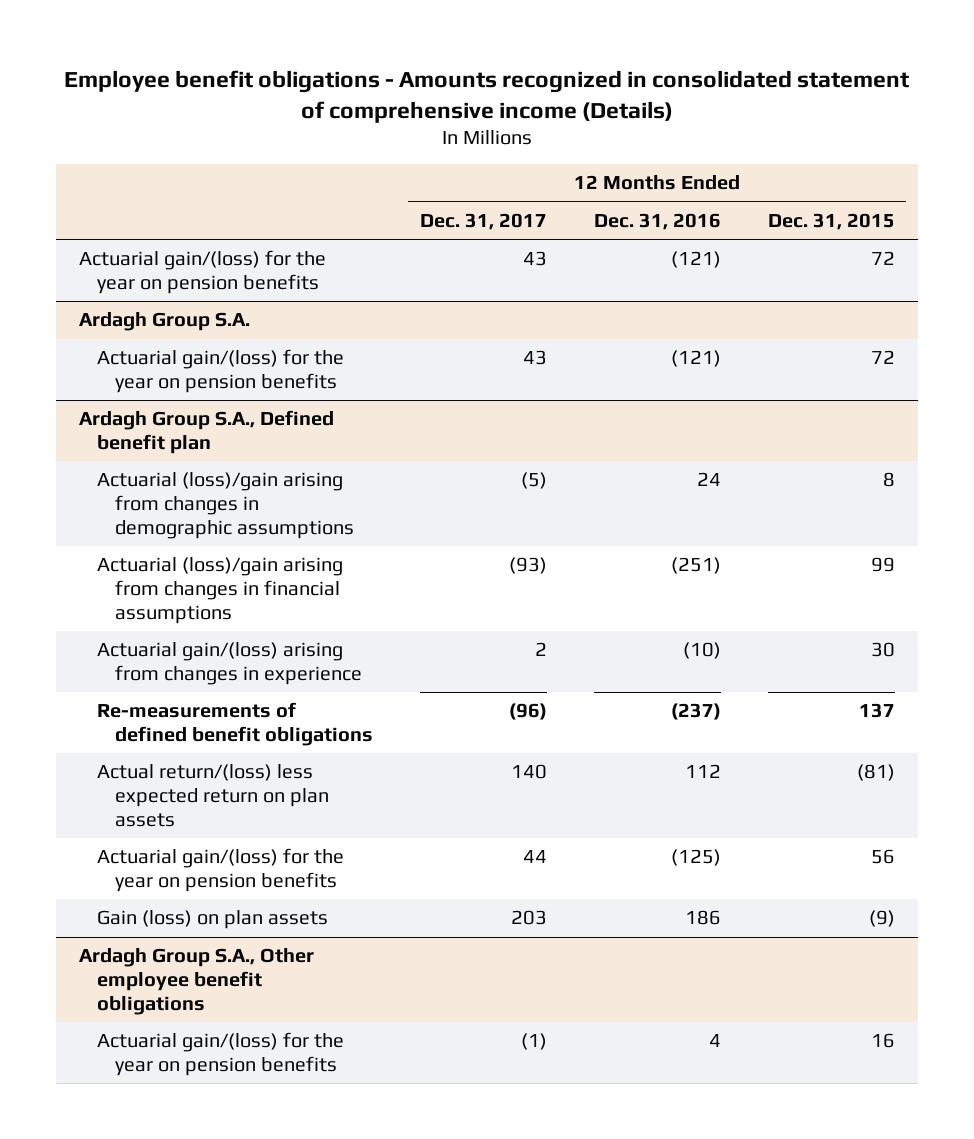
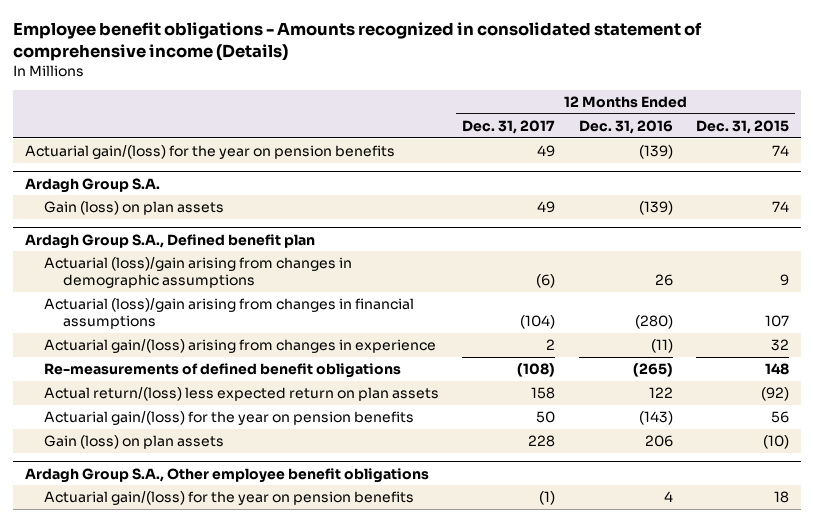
[522,251,547,267] 43 -> [537,145,556,158] 49
[670,251,721,269] (121) -> [638,145,673,160] (139)
[870,251,895,266] 72 -> [771,145,789,157] 74
[97,349,345,394] Actuarial gain/(loss) for the year on pension benefits -> none
none -> [43,201,224,216] Gain (loss) on plan assets
[520,472,547,490] (5) -> [536,273,556,288] (6)
[696,472,721,487] 24 -> [654,273,673,286] 26
[882,472,895,488] 8 -> [779,273,789,286] 9
[508,557,547,575] (93) -> [520,314,556,329] (104)
[670,557,721,575] (251) -> [634,314,673,329] (280)
[870,557,895,573] 99 -> [764,314,789,327] 107
[682,642,721,660] (10) -> [650,339,673,354] (11)
[870,642,895,658] 30 -> [770,339,789,352] 32
[508,703,547,721] (96) -> [517,363,556,378] (108)
[670,703,721,721] (237) -> [632,363,673,378] (265)
[858,703,895,719] 137 -> [764,363,789,376] 148
[510,764,547,780] 140 -> [531,387,556,400] 158
[684,764,721,779] 112 -> [648,387,673,399] 122
[856,764,895,782] (81) -> [760,387,789,402] (92)
[522,850,547,864] 44 -> [536,411,556,424] 50
[670,849,721,867] (125) -> [638,411,673,426] (143)
[510,910,547,926] 203 -> [528,435,556,448] 228
[684,910,721,926] 186 -> [644,435,673,448] 206
[868,910,895,928] (9) -> [762,435,789,450] (10)
[870,1033,895,1049] 16 -> [773,491,789,504] 18

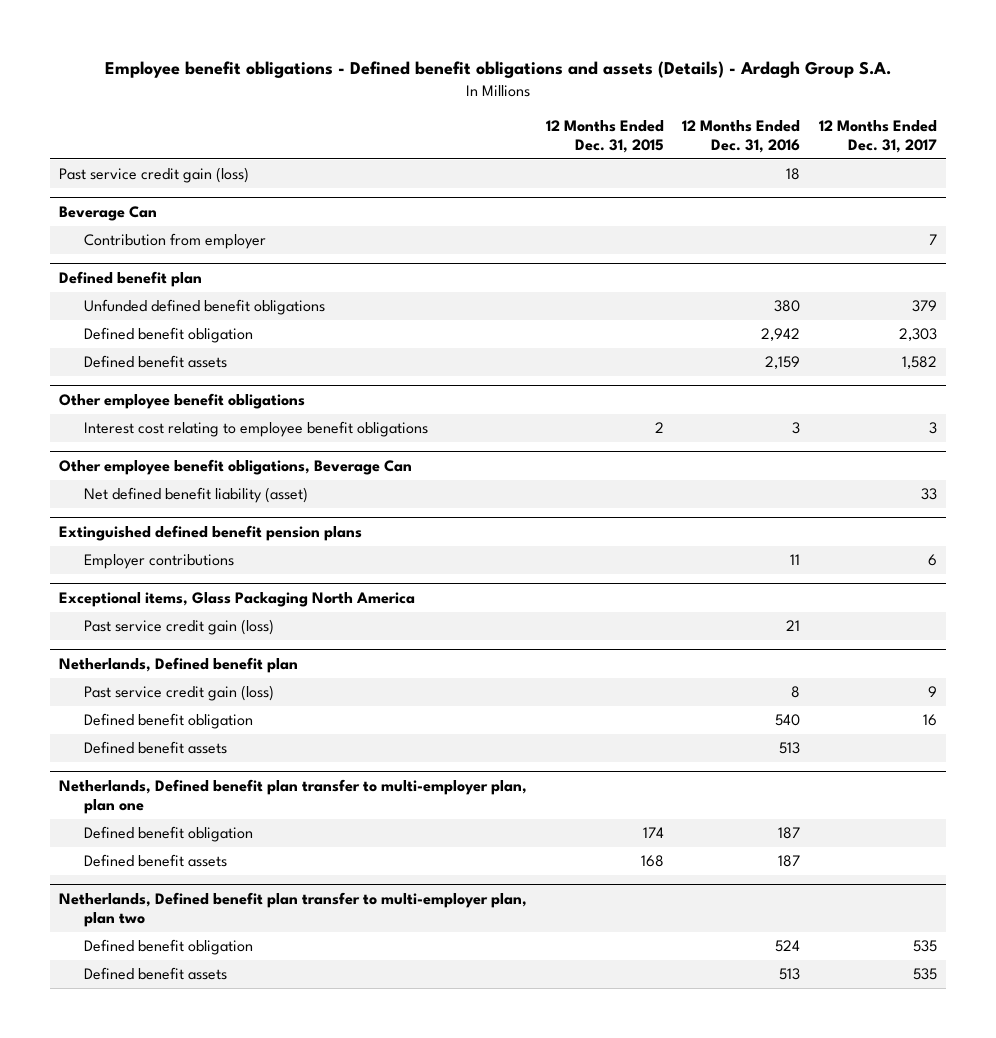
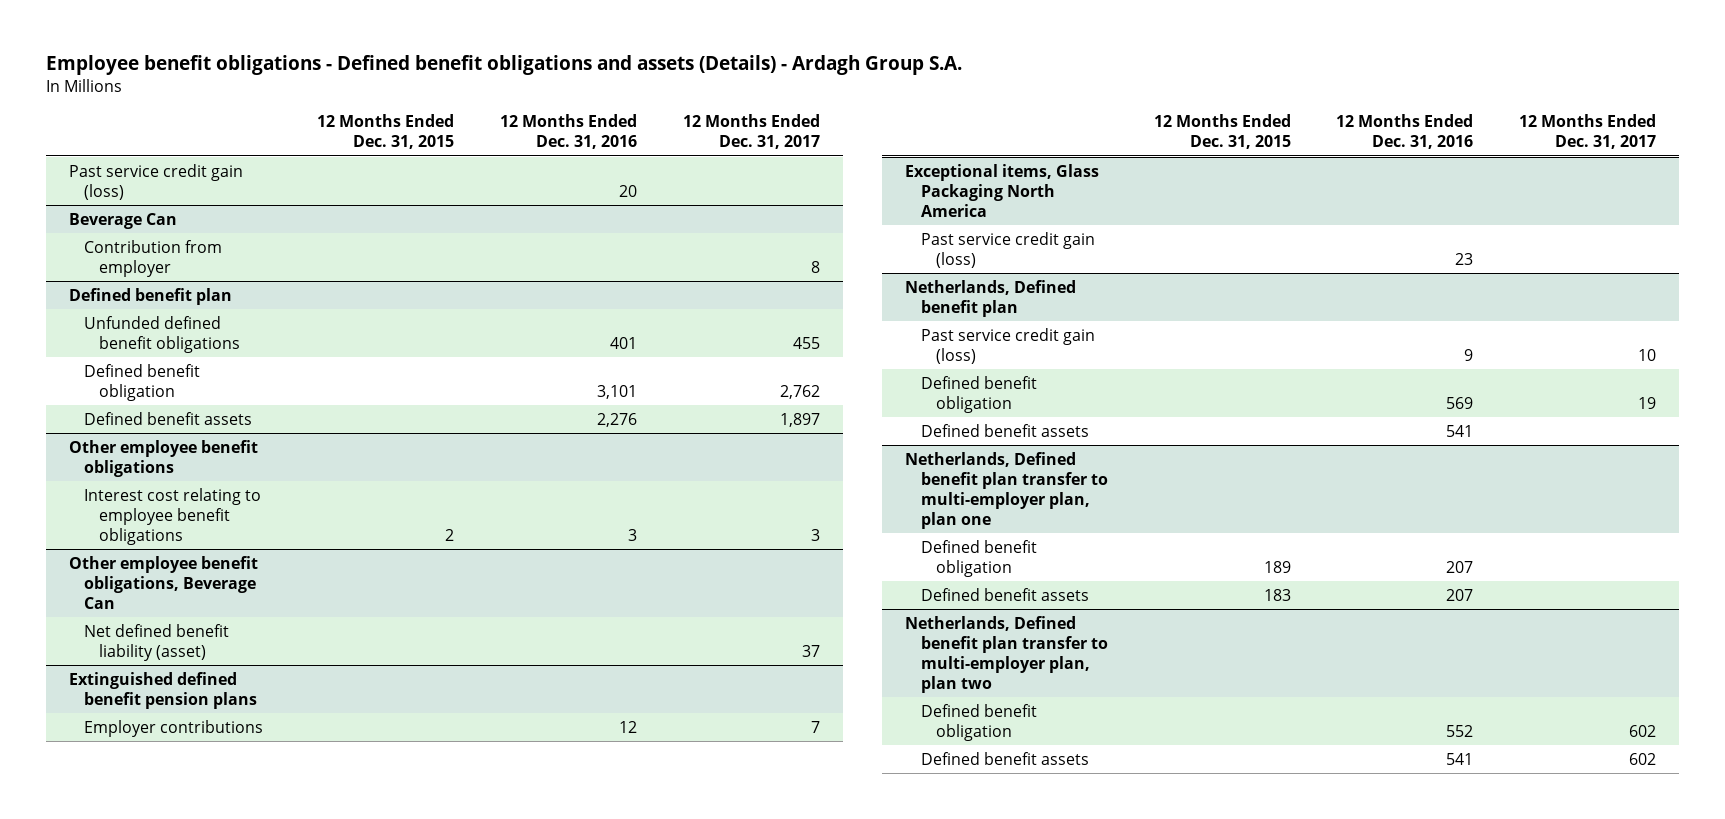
[786,168,801,181] 18 -> [618,184,637,197] 20
[928,234,937,246] 7 -> [810,260,820,273] 8
[774,300,801,313] 380 -> [609,336,637,349] 401
[911,300,937,313] 379 -> [792,336,820,349] 455
[761,328,801,342] 2,942 -> [596,384,637,399] 3,101
[898,328,937,342] 2,303 -> [779,384,820,399] 2,762
[765,356,801,370] 2,159 -> [596,412,637,427] 2,276
[901,356,937,370] 1,582 -> [779,412,820,427] 1,897
[920,488,937,501] 33 -> [801,644,820,657] 37
[790,554,801,566] 11 -> [618,720,637,733] 12
[927,554,937,567] 6 -> [810,720,820,733] 7
[786,620,801,632] 21 -> [1455,252,1474,265] 23
[791,686,801,699] 8 -> [1464,348,1474,361] 9
[927,686,937,698] 9 -> [1638,348,1657,361] 10
[775,714,801,727] 540 -> [1446,396,1474,409] 569
[922,714,937,727] 16 -> [1638,396,1657,409] 19
[779,742,801,755] 513 -> [1446,424,1474,437] 541
[642,827,664,839] 174 -> [1263,560,1291,573] 189
[778,827,801,840] 187 -> [1446,560,1474,573] 207
[640,855,664,868] 168 -> [1263,588,1291,601] 183
[778,855,801,868] 187 -> [1446,588,1474,601] 207
[775,940,801,953] 524 -> [1446,724,1474,737] 552
[912,940,937,953] 535 -> [1629,724,1657,737] 602
[779,968,801,981] 513 -> [1446,752,1474,765] 541
[912,968,937,981] 535 -> [1629,752,1657,765] 602

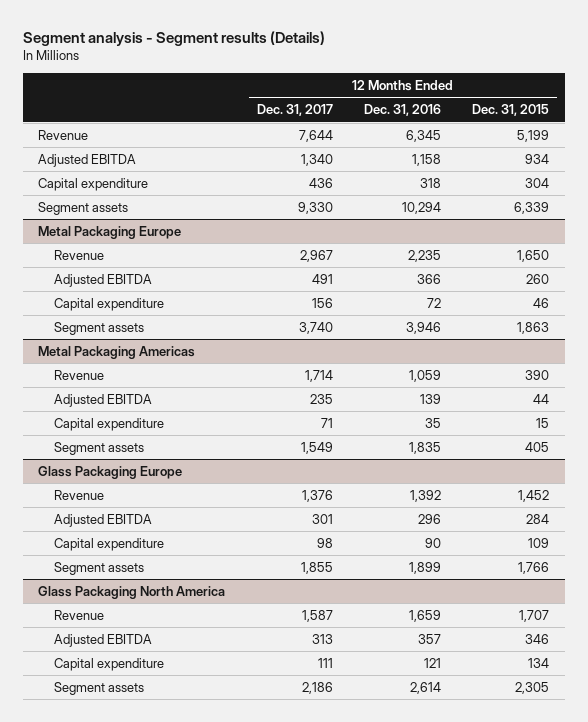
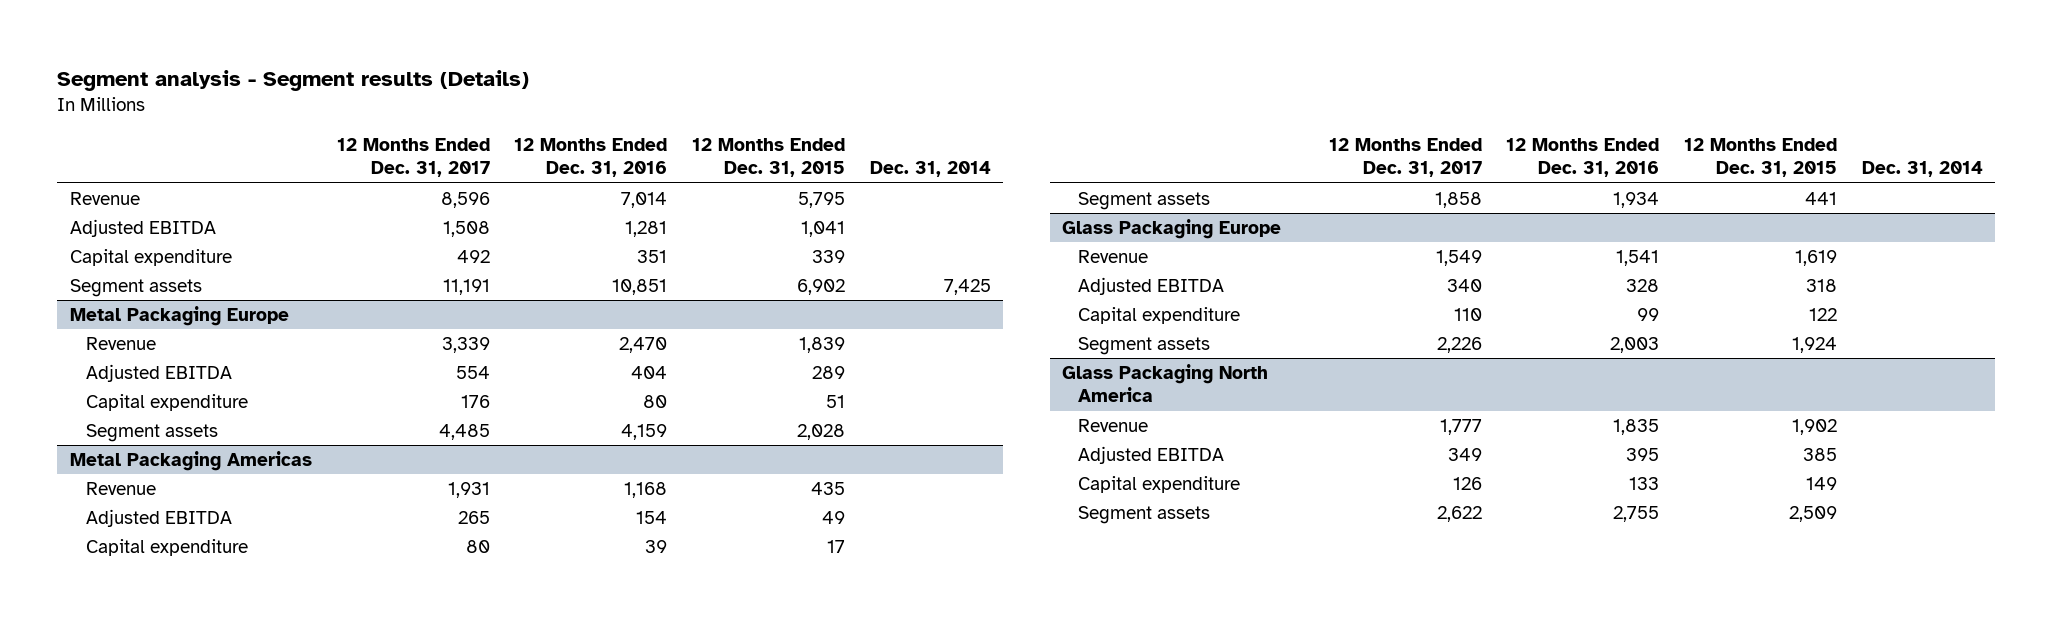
none -> [869,161,991,178] Dec. 31, 2014
[298,129,333,142] 7,644 -> [440,191,490,208] 8,596
[406,129,442,142] 6,345 -> [621,191,668,208] 7,014
[517,129,550,142] 5,199 -> [798,191,846,208] 5,795
[300,153,333,166] 1,340 -> [442,220,490,237] 1,508
[412,153,442,166] 1,158 -> [625,220,668,237] 1,281
[525,153,550,164] 934 -> [801,220,846,237] 1,041
[308,177,333,188] 436 -> [456,249,490,263] 492
[420,177,442,188] 318 -> [637,249,668,263] 351
[525,177,550,188] 304 -> [812,249,846,263] 339
[297,201,333,214] 9,330 -> [442,278,490,295] 11,191
[402,201,442,214] 10,294 -> [612,278,668,295] 10,851
[514,201,550,214] 6,339 -> [797,278,846,295] 6,902
[299,249,333,262] 2,967 -> [441,336,490,353] 3,339
[408,249,442,262] 2,235 -> [619,336,668,353] 2,470
[517,249,550,262] 1,650 -> [799,336,846,353] 1,839
[311,273,333,284] 491 -> [455,365,490,379] 554
[417,273,442,284] 366 -> [631,365,668,379] 404
[526,273,550,284] 260 -> [812,365,846,379] 289
[311,297,333,308] 156 -> [460,394,490,408] 176
[427,297,442,308] 72 -> [643,394,668,408] 80
[533,297,550,308] 46 -> [826,394,846,408] 51
[298,321,333,334] 3,740 -> [438,423,490,440] 4,485
[406,321,442,334] 3,946 -> [621,423,668,440] 4,159
[517,321,550,334] 1,863 -> [797,423,846,440] 2,028
[304,369,333,382] 1,714 -> [447,481,490,498] 1,931
[409,369,442,382] 1,059 -> [624,481,668,498] 1,168
[525,369,550,380] 390 -> [811,481,846,495] 435
[309,393,333,404] 235 -> [457,510,490,524] 265
[420,393,442,404] 139 -> [636,510,668,524] 154
[533,393,550,404] 44 -> [822,510,846,524] 49
[320,417,333,428] 71 -> [465,539,490,553] 80
[425,417,442,428] 35 -> [645,539,668,553] 39
[536,417,550,428] 15 -> [827,539,846,553] 17
[300,441,333,454] 1,549 -> [1434,191,1482,208] 1,858
[409,441,442,454] 1,835 -> [1613,191,1660,208] 1,934
[525,441,550,452] 405 -> [1805,191,1838,205] 441
[301,489,333,502] 1,376 -> [1435,249,1482,266] 1,549
[410,489,442,502] 1,392 -> [1616,249,1660,266] 1,541
[518,489,550,502] 1,452 -> [1795,249,1838,266] 1,619
[311,513,333,524] 301 -> [1446,278,1482,292] 340
[418,513,442,524] 296 -> [1626,278,1660,292] 328
[526,513,550,524] 284 -> [1806,278,1838,292] 318
[316,537,333,548] 98 -> [1453,307,1482,321] 110
[425,537,442,548] 90 -> [1637,307,1660,321] 99
[528,537,550,548] 109 -> [1809,307,1838,321] 122
[300,561,333,574] 1,855 -> [1436,336,1482,353] 2,226
[409,561,442,574] 1,899 -> [1610,336,1660,353] 2,003
[518,561,550,574] 1,766 -> [1792,336,1838,353] 1,924
[301,609,333,622] 1,587 -> [1439,418,1482,435] 1,777
[409,609,442,622] 1,659 -> [1613,418,1660,435] 1,835
[519,609,550,622] 1,707 -> [1792,418,1838,435] 1,902
[311,633,333,644] 313 -> [1447,447,1482,461] 349
[418,633,442,644] 357 -> [1626,447,1660,461] 395
[525,633,550,644] 346 -> [1803,447,1838,461] 385
[317,657,333,668] 111 -> [1452,476,1482,490] 126
[424,657,442,668] 121 -> [1629,476,1660,490] 133
[528,657,550,668] 134 -> [1806,476,1838,490] 149
[301,681,333,694] 2,186 -> [1436,505,1482,522] 2,622
[410,681,442,694] 2,614 -> [1613,505,1660,522] 2,755
[515,681,550,694] 2,305 -> [1789,505,1838,522] 2,509

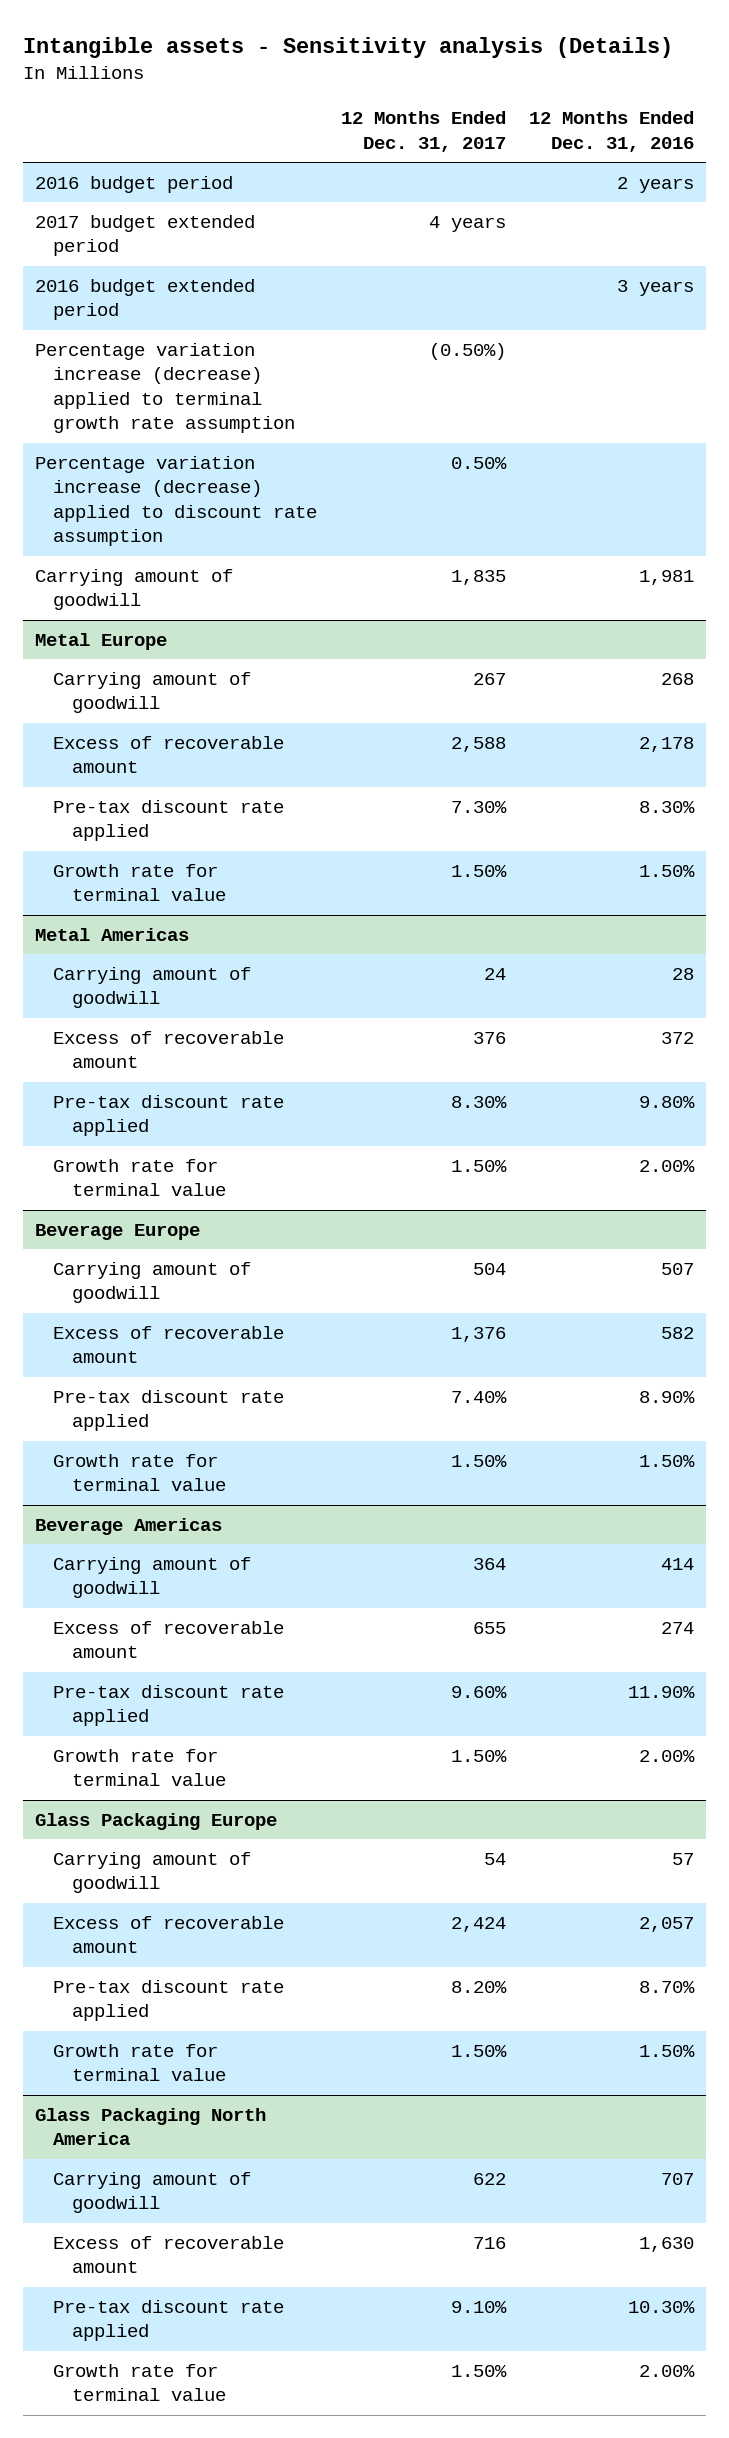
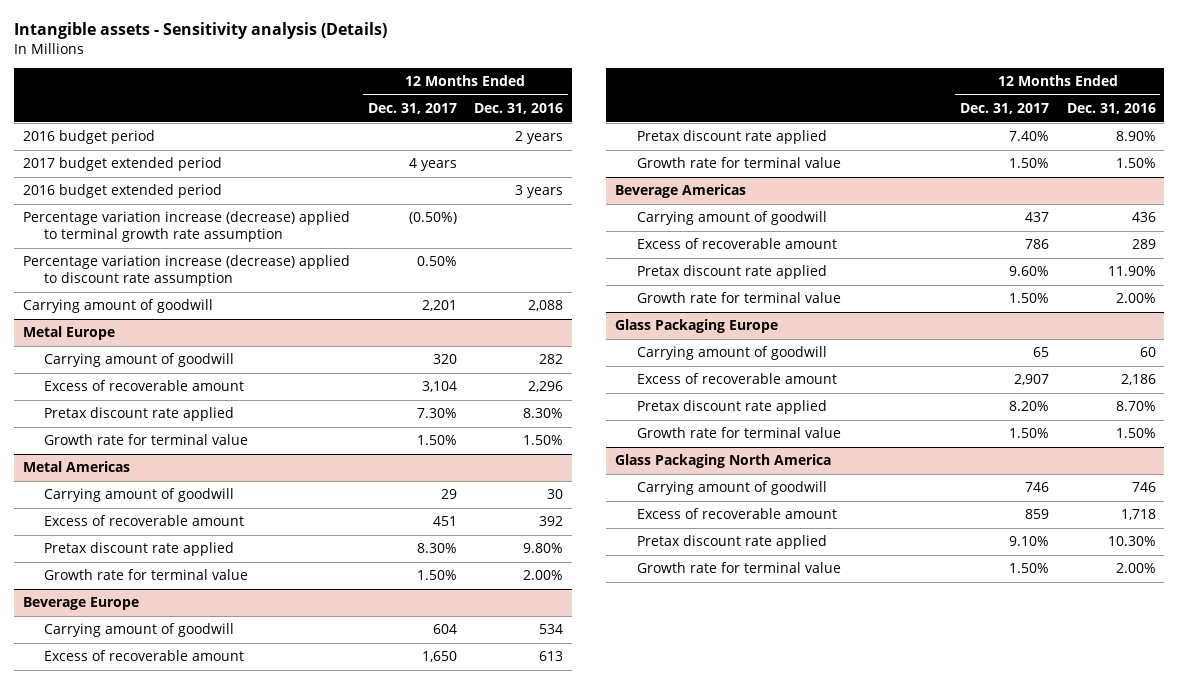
[450,570,506,586] 1,835 -> [421,300,457,312] 2,201
[638,570,694,586] 1,981 -> [528,300,564,312] 2,088
[472,673,506,686] 267 -> [432,354,457,365] 320
[660,673,694,686] 268 -> [539,354,564,365] 282
[450,737,506,753] 2,588 -> [421,381,457,393] 3,104
[638,737,694,753] 2,178 -> [528,381,564,393] 2,296
[53,800,285,842] Pre-tax discount rate applied -> [44,407,235,422] Pretax discount rate applied
[483,968,506,981] 24 -> [440,489,457,500] 29
[671,968,694,981] 28 -> [547,489,564,500] 30
[472,1032,506,1045] 376 -> [432,516,457,527] 451
[660,1032,694,1045] 372 -> [539,516,564,527] 392
[53,1095,285,1137] Pre-tax discount rate applied -> [44,542,235,557] Pretax discount rate applied
[472,1263,506,1276] 504 -> [432,624,457,635] 604
[660,1263,694,1276] 507 -> [539,624,564,635] 534
[450,1327,506,1343] 1,376 -> [421,651,457,663] 1,650
[660,1327,694,1340] 582 -> [539,651,564,662] 613
[53,1390,285,1432] Pre-tax discount rate applied -> [636,130,827,145] Pretax discount rate applied
[472,1558,506,1571] 364 -> [1024,212,1049,223] 437
[660,1558,694,1571] 414 -> [1131,212,1156,223] 436
[472,1622,506,1635] 655 -> [1024,239,1049,250] 786
[660,1622,694,1635] 274 -> [1131,239,1156,250] 289
[53,1685,285,1727] Pre-tax discount rate applied -> [636,265,827,280] Pretax discount rate applied
[483,1853,506,1866] 54 -> [1032,347,1049,358] 65
[671,1853,694,1866] 57 -> [1139,347,1156,358] 60
[450,1917,506,1933] 2,424 -> [1013,374,1049,386] 2,907
[638,1917,694,1933] 2,057 -> [1120,374,1156,386] 2,186
[53,1980,285,2022] Pre-tax discount rate applied -> [636,400,827,415] Pretax discount rate applied
[472,2173,506,2186] 622 -> [1024,482,1049,493] 746
[660,2173,694,2186] 707 -> [1131,482,1156,493] 746
[472,2237,506,2250] 716 -> [1024,509,1049,520] 859
[638,2237,694,2253] 1,630 -> [1120,509,1156,521] 1,718
[53,2300,285,2342] Pre-tax discount rate applied -> [636,535,827,550] Pretax discount rate applied

